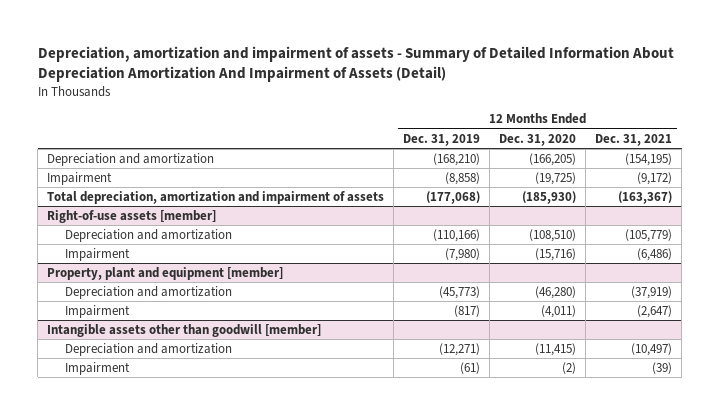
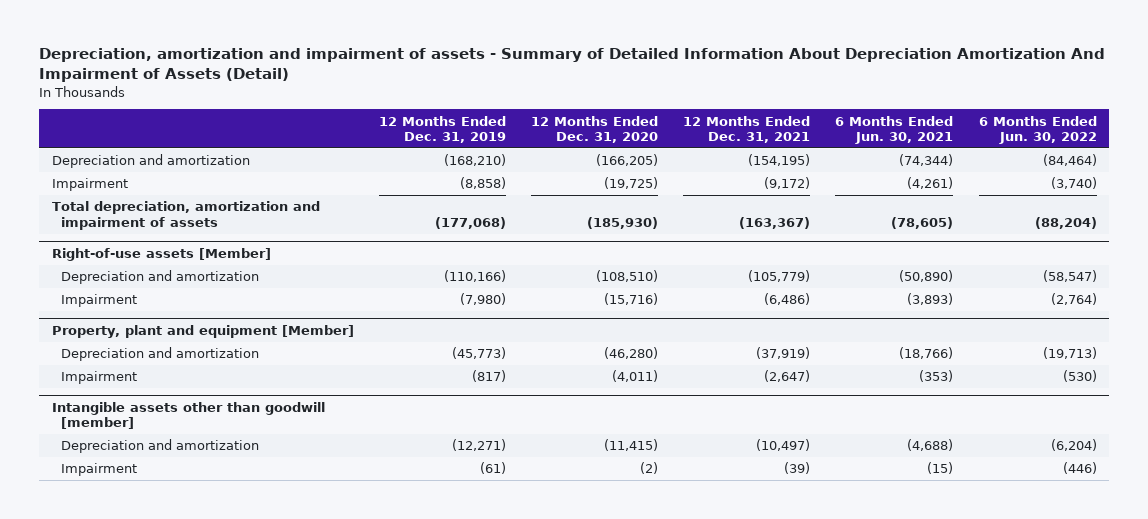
none -> [835,115,954,145] 6 Months Ended Jun. 30, 2021
none -> [978,115,1097,145] 6 Months Ended Jun. 30, 2022
[47,210,217,224] Right-of-use assets [member] -> [51,247,271,261] Right-of-use assets [Member]
[47,267,284,281] Property, plant and equipment [member] -> [51,324,354,338] Property, plant and equipment [Member]

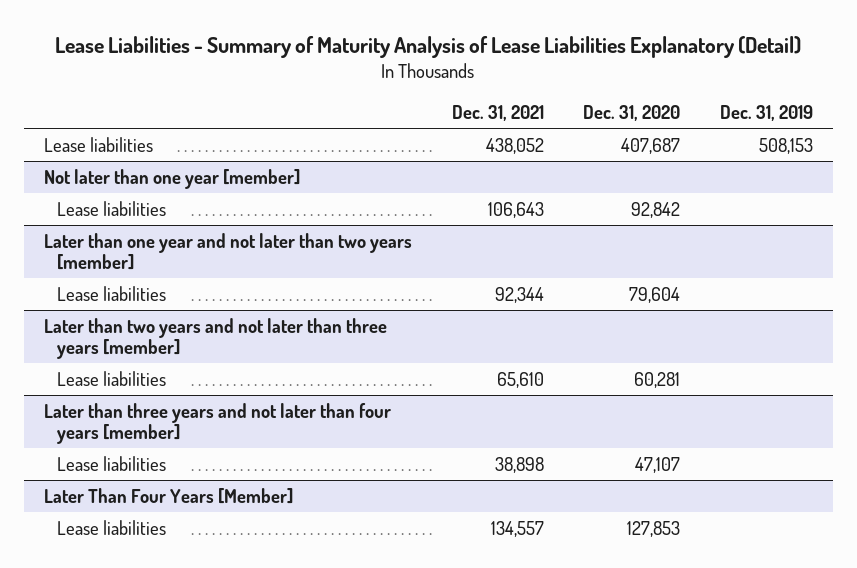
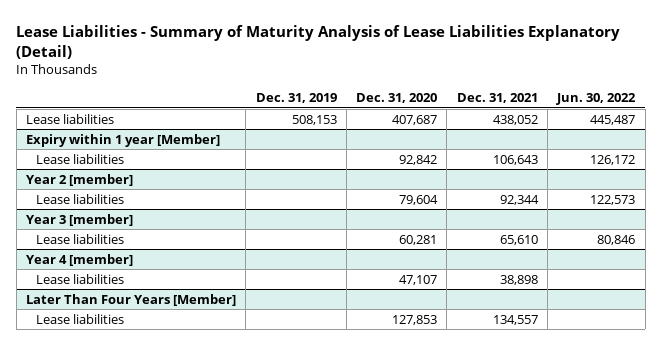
none -> [556,93,637,106] Jun. 30, 2022
[43,168,300,189] Not later than one year [member] -> [26,133,221,147] Expiry within 1 year [Member]
[43,232,412,271] Later than one year and not later than two years [member] -> [26,173,134,186] Year 2 [member]
[43,317,387,360] Later than two years and not later than three years [member] -> [26,213,134,226] Year 3 [member]
[43,402,391,445] Later than three years and not later than four years [member] -> [26,253,134,266] Year 4 [member]

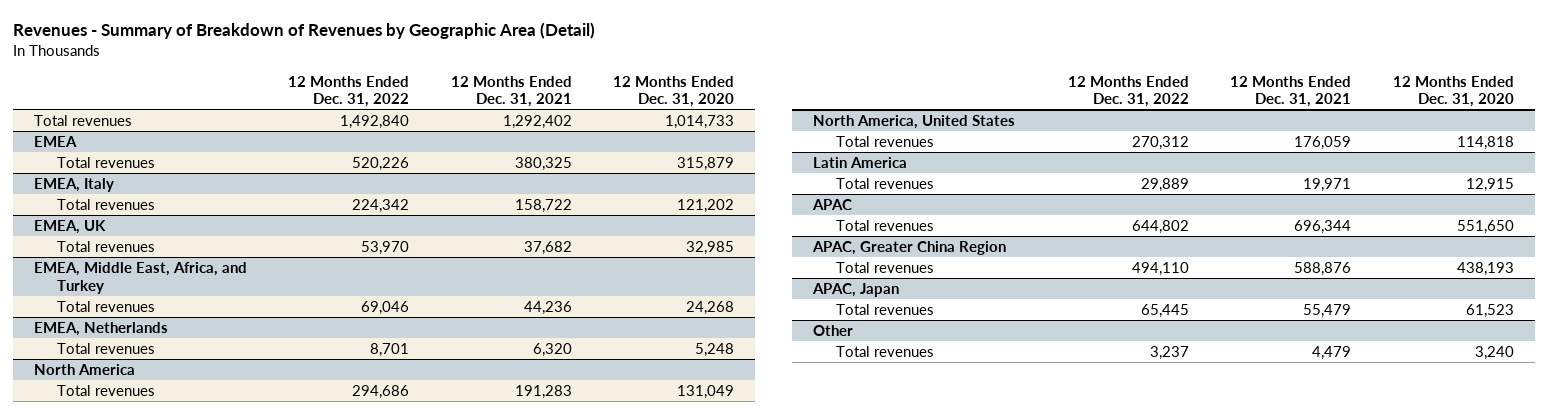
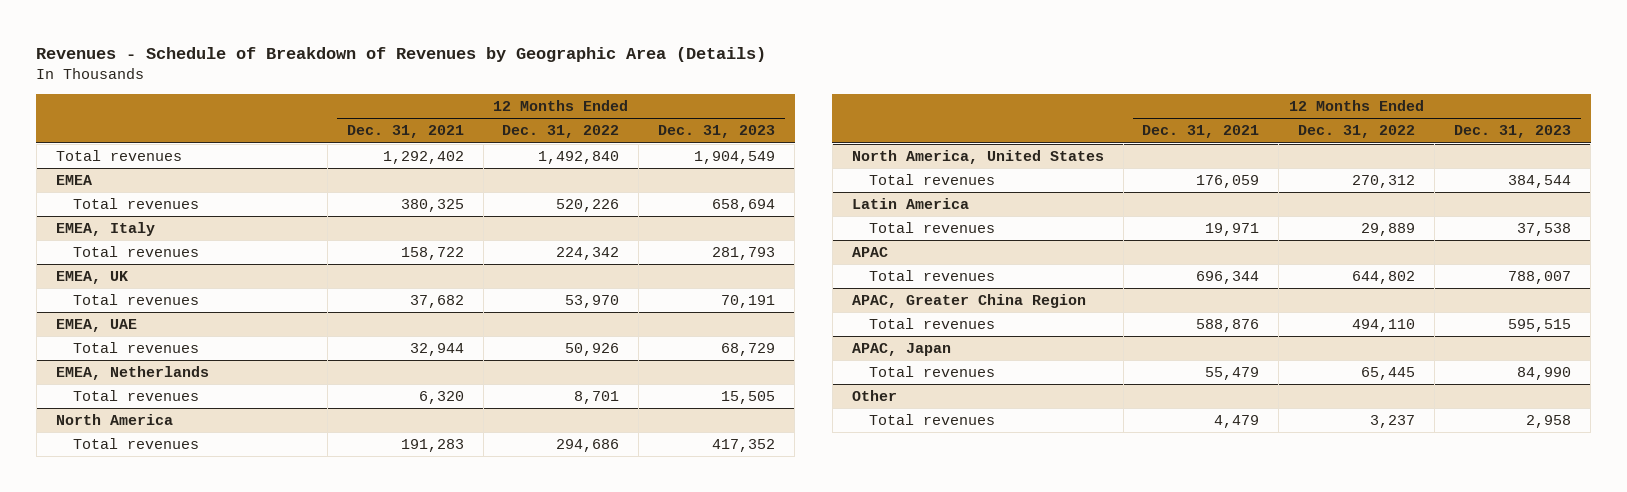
[12,21,595,39] Revenues - Summary of Breakdown of Revenues by Geographic Area (Detail) -> [36,47,767,63] Revenues - Schedule of Breakdown of Revenues by Geographic Area (Details)
[613,75,735,108] 12 Months Ended Dec. 31, 2020 -> none
none -> [658,125,776,139] Dec. 31, 2023
[33,261,247,294] EMEA, Middle East, Africa, and Turkey -> none
none -> [55,318,137,332] EMEA, UAE
[361,300,410,315] 69,046 -> [565,342,620,356] 50,926
[523,300,572,315] 44,236 -> [409,342,464,356] 32,944

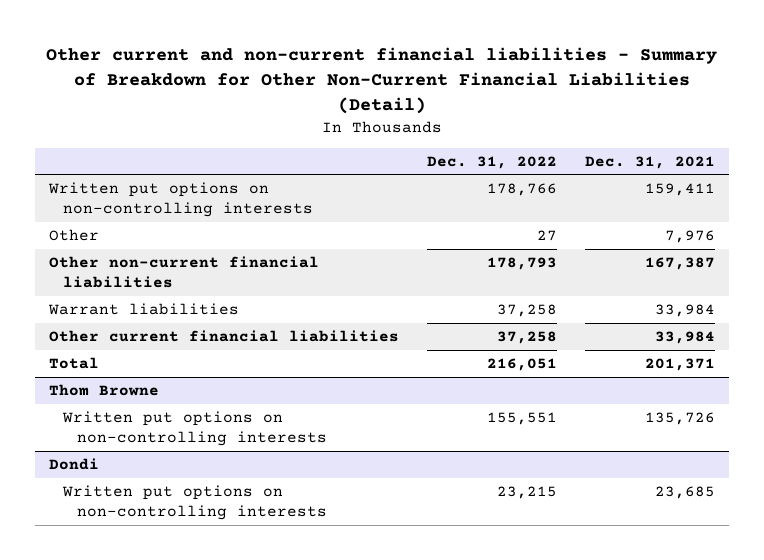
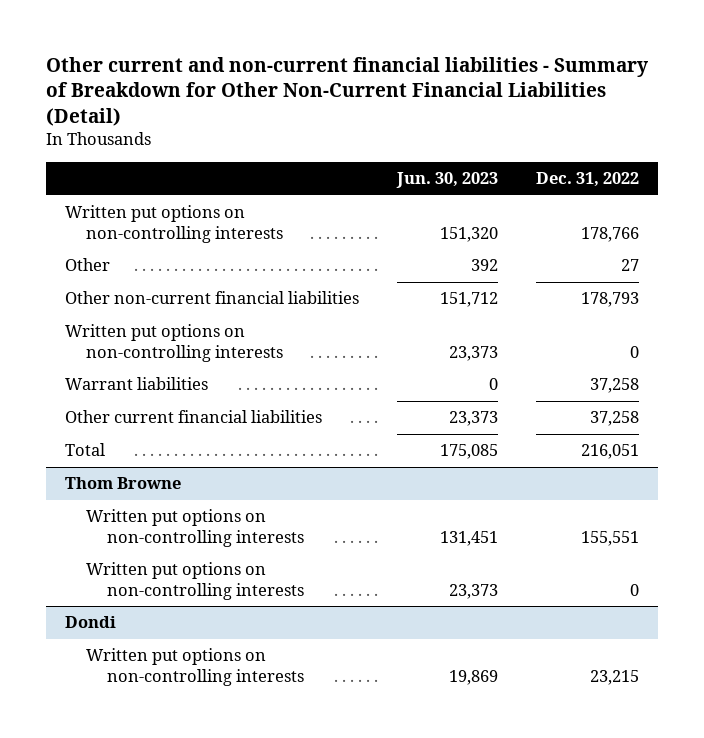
[584,155,715,169] Dec. 31, 2021 -> none
none -> [395,172,498,189] Jun. 30, 2023
none -> [65,324,284,362] Written put options on non-controlling interests
none -> [86,562,305,600] Written put options on non-controlling interests

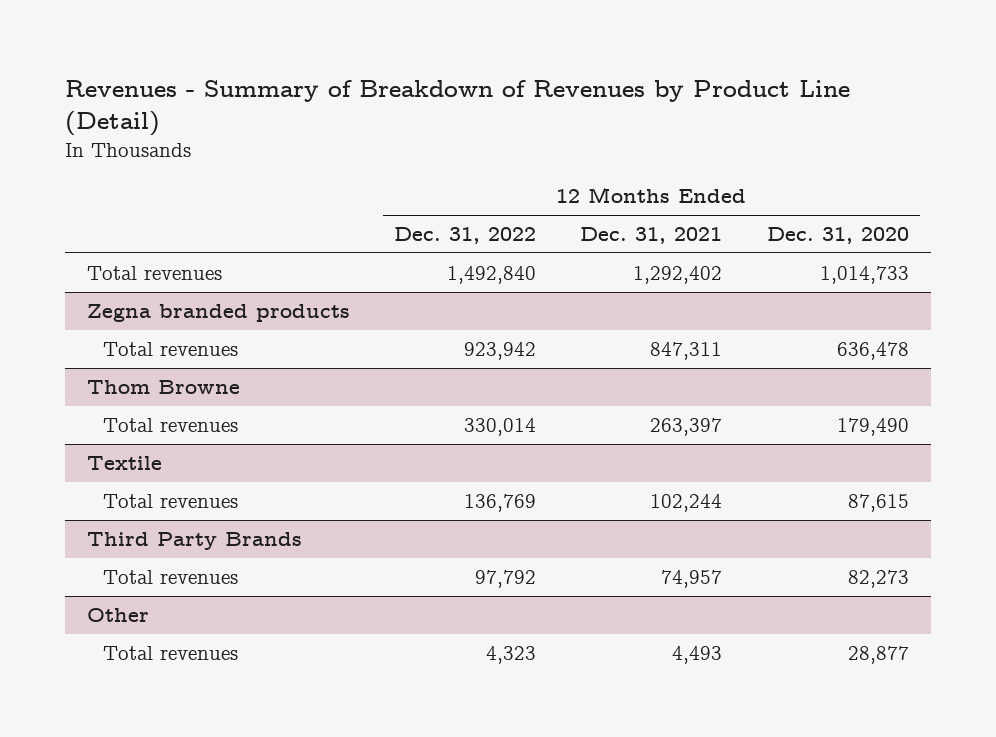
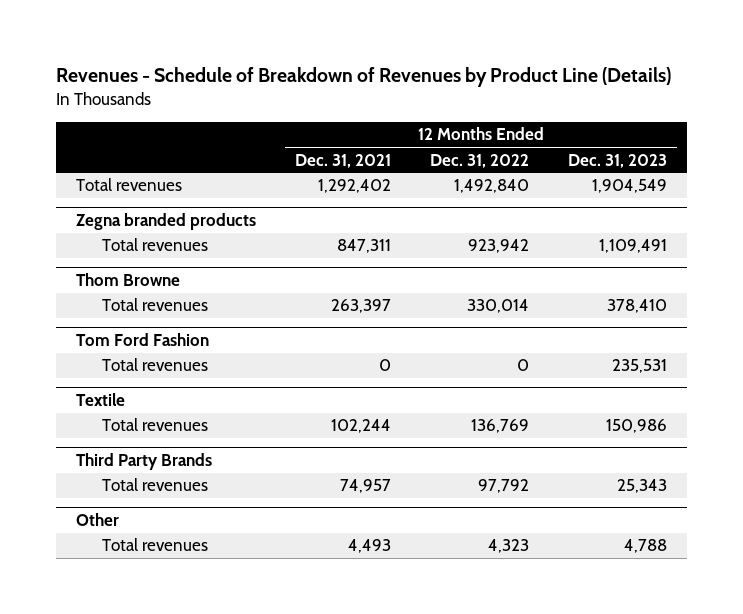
[64,79,850,136] Revenues - Summary of Breakdown of Revenues by Product Line (Detail) -> [56,67,672,88] Revenues - Schedule of Breakdown of Revenues by Product Line (Details)
[766,227,909,245] Dec. 31, 2020 -> none
none -> [568,153,668,168] Dec. 31, 2023
none -> [76,333,210,347] Tom Ford Fashion
none -> [101,358,208,372] Total revenues

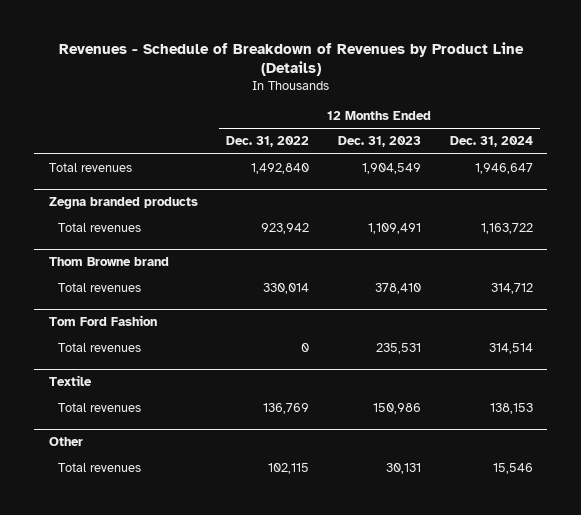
[295,153,392,168] Dec. 31, 2021 -> none
none -> [449,136,533,148] Dec. 31, 2024
[76,273,181,287] Thom Browne -> [48,257,169,267] Thom Browne brand
[76,453,213,471] Third Party Brands -> none
[101,478,208,492] Total revenues -> none
[488,539,530,554] 4,323 -> [268,463,310,475] 102,115
[624,539,668,554] 4,788 -> [385,463,421,475] 30,131

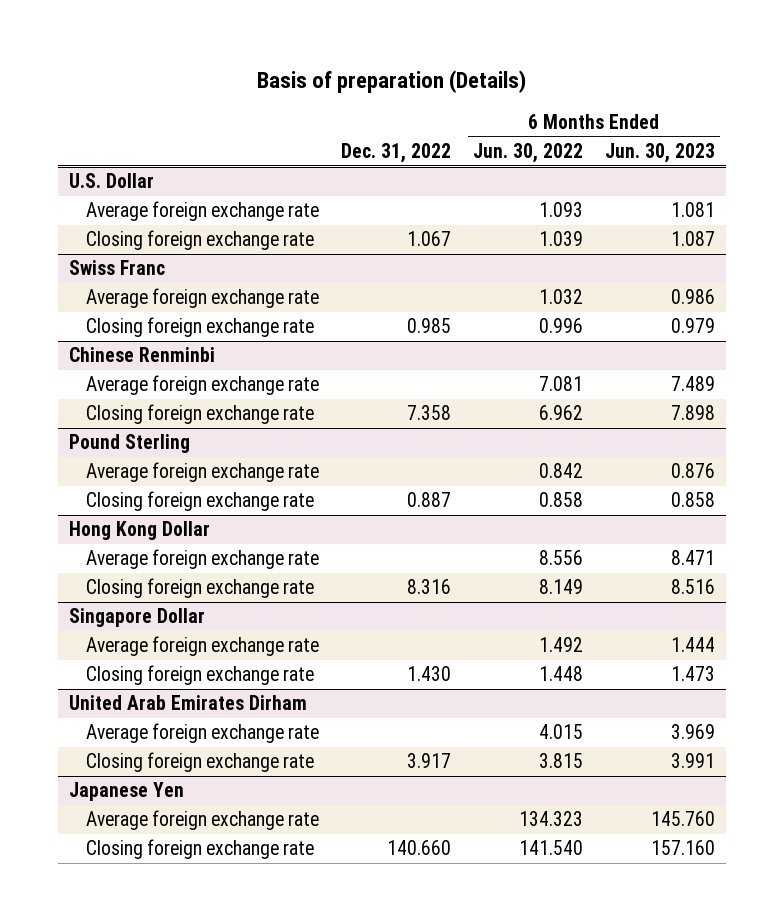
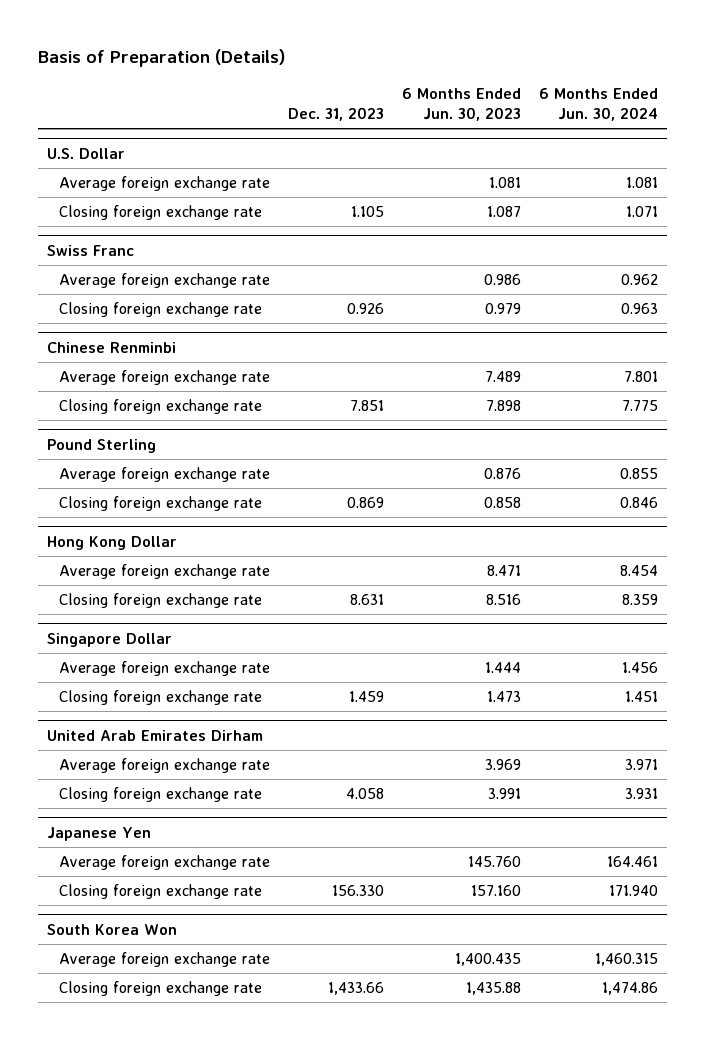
[257,70,527,94] Basis of preparation (Details) -> [37,49,285,68] Basis of Preparation (Details)
[341,143,452,164] Dec. 31, 2022 -> none
[473,143,584,164] Jun. 30, 2022 -> none
none -> [288,106,385,121] Dec. 31, 2023
none -> [539,88,659,121] 6 Months Ended Jun. 30, 2024
none -> [46,923,177,935] South Korea Won
none -> [59,952,271,968] Average foreign exchange rate
none -> [59,981,263,997] Closing foreign exchange rate

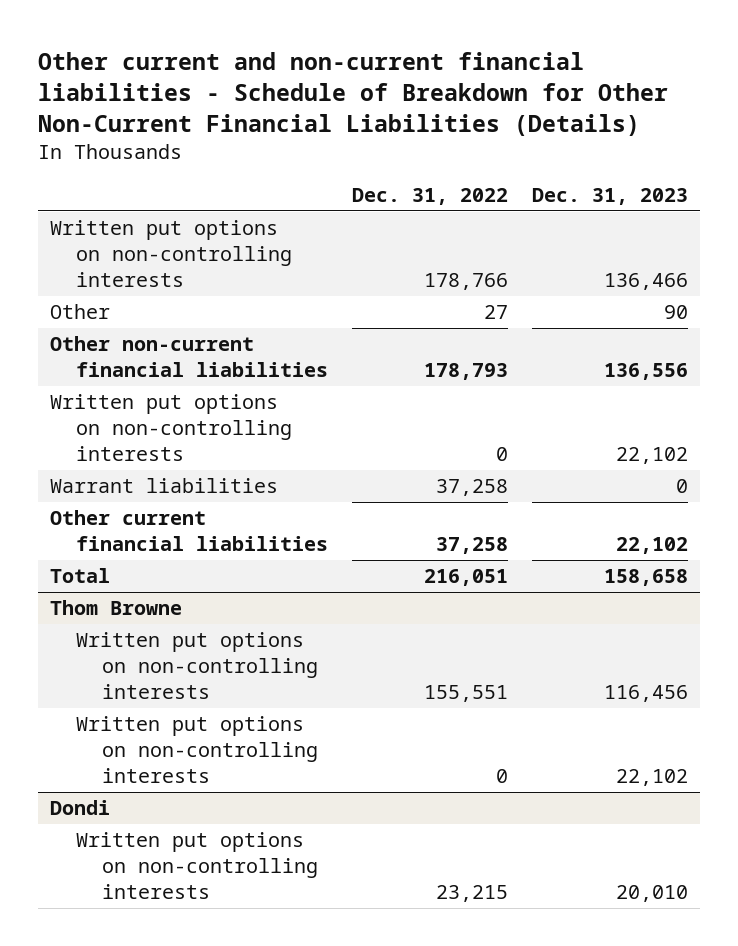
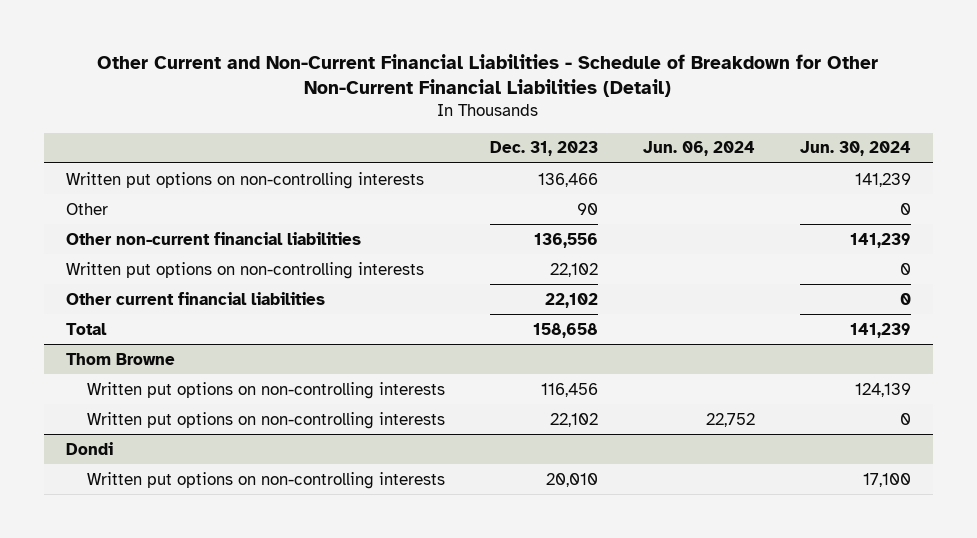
[38,51,669,137] Other current and non-current financial liabilities - Schedule of Breakdown for Other Non-Current Financial Liabilities (Details) -> [97,54,879,98] Other Current and Non-Current Financial Liabilities - Schedule of Breakdown for Other Non-Current Financial Liabilities (Detail)
[352,188,509,206] Dec. 31, 2022 -> none
none -> [642,141,755,157] Jun. 06, 2024
none -> [799,141,911,157] Jun. 30, 2024
[50,478,279,494] Warrant liabilities -> none

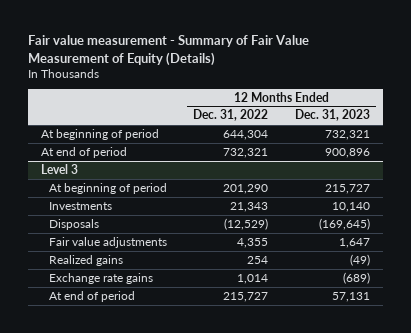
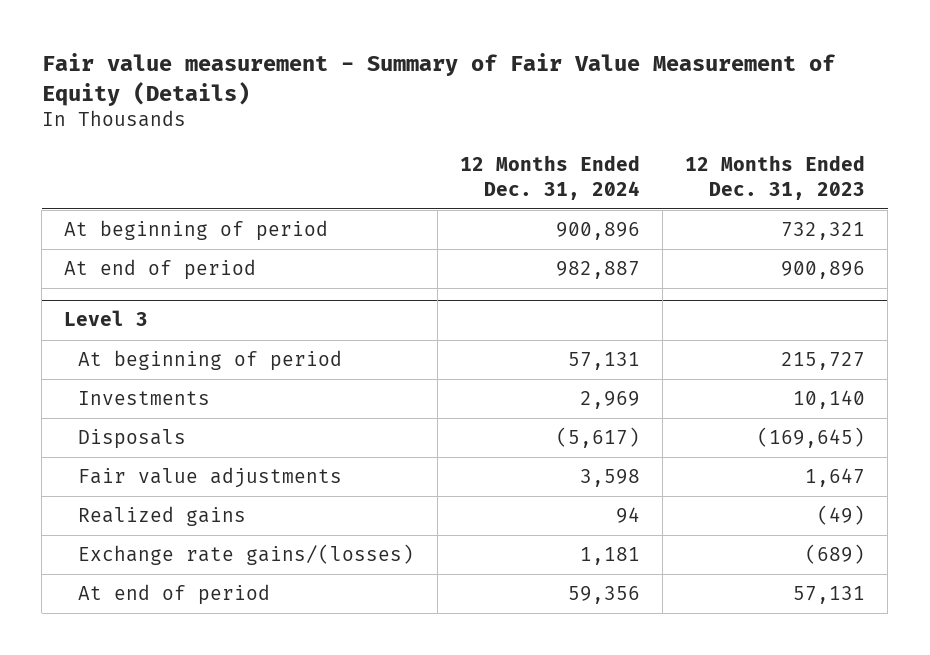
[193,109,269,122] Dec. 31, 2022 -> none
none -> [459,155,640,200] 12 Months Ended Dec. 31, 2024
[49,272,154,284] Exchange rate gains -> [78,544,415,566] Exchange rate gains/(losses)

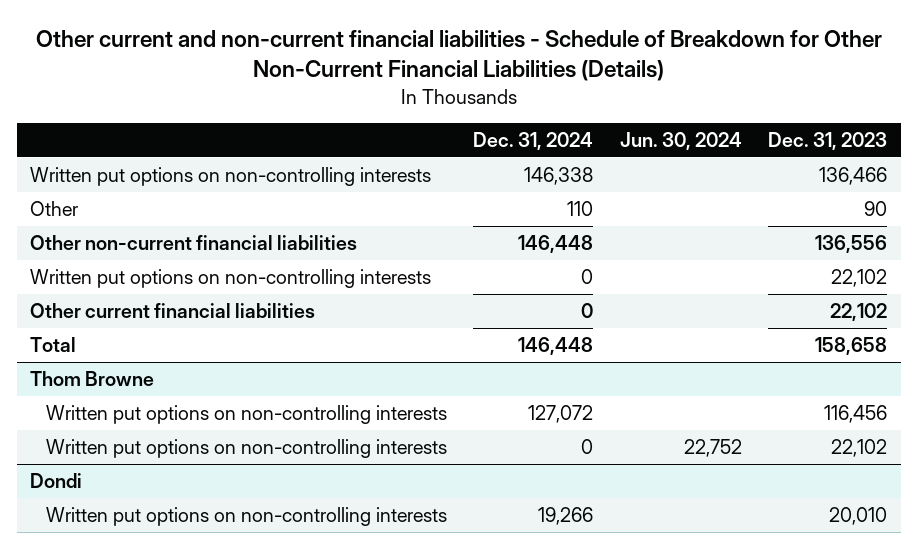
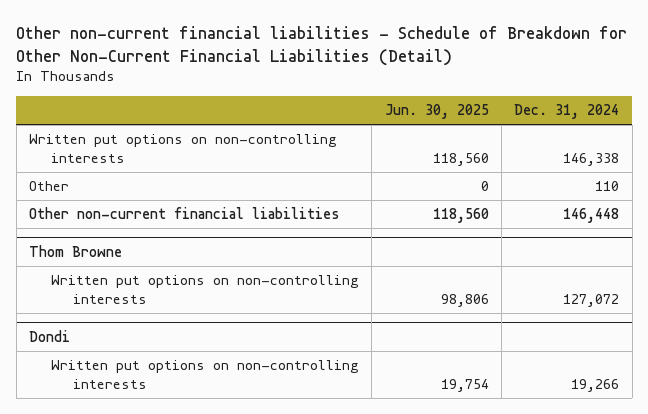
[35,30,882,82] Other current and non-current financial liabilities - Schedule of Breakdown for Other Non-Current Financial Liabilities (Details) -> [16,25,628,66] Other non-current financial liabilities - Schedule of Breakdown for Other Non-Current Financial Liabilities (Detail)
[619,132,742,151] Jun. 30, 2024 -> none
[768,132,888,151] Dec. 31, 2023 -> none
none -> [384,103,489,119] Jun. 30, 2025
[30,268,432,288] Written put options on non-controlling interests -> none
[30,302,316,318] Other current financial liabilities -> none
[30,336,77,352] Total -> none
[45,438,447,458] Written put options on non-controlling interests -> none

